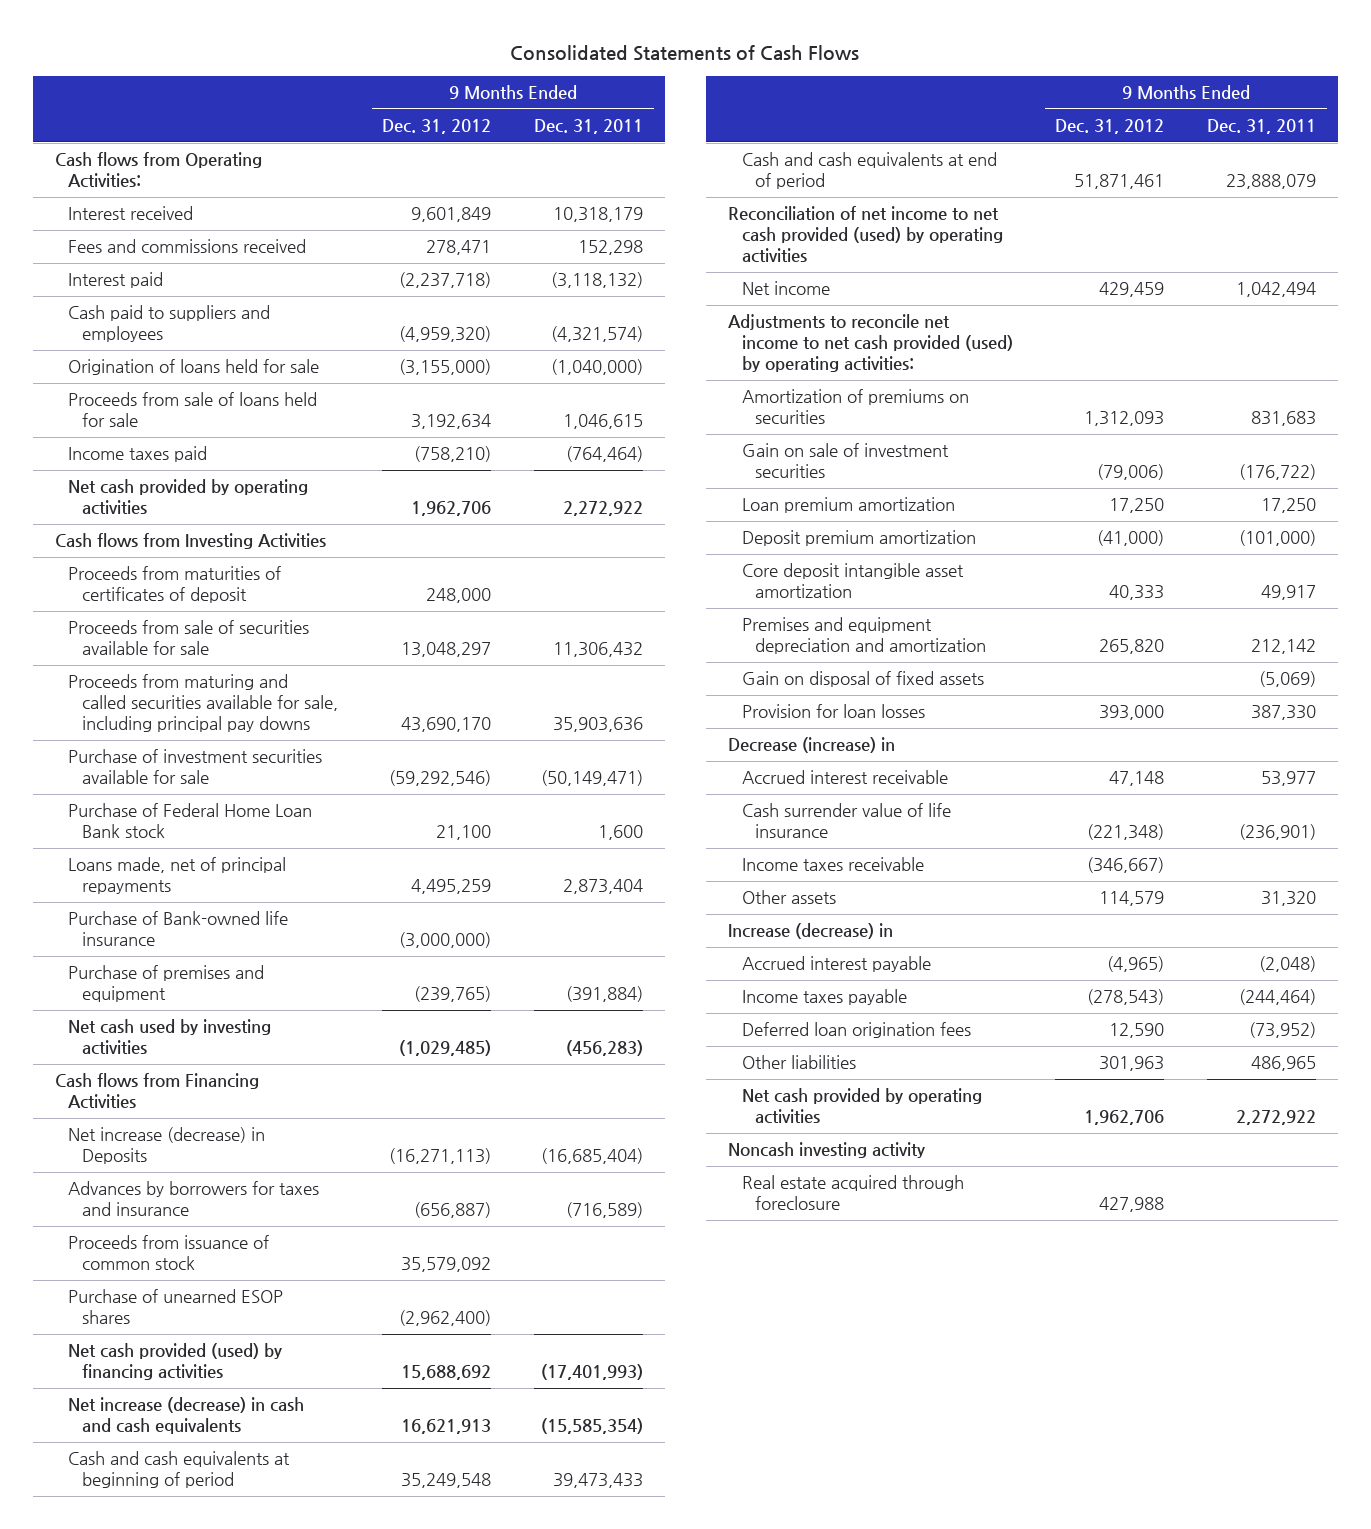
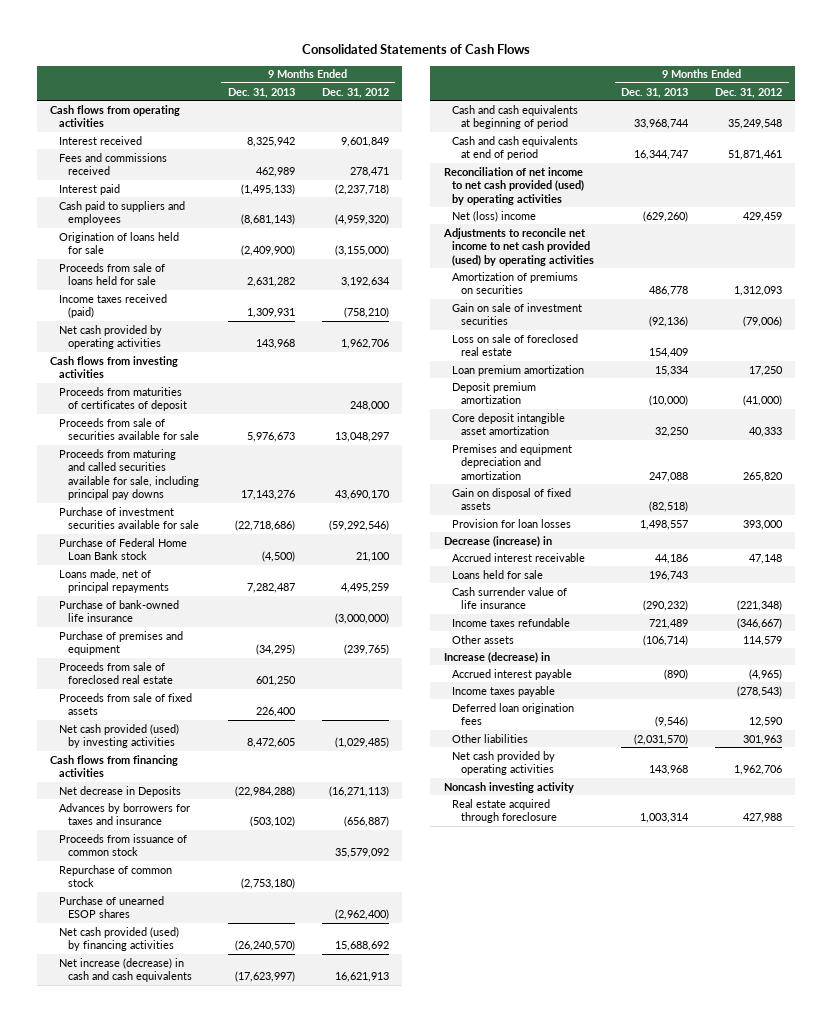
[534,118,644,134] Dec. 31, 2011 -> none
none -> [227,87,295,98] Dec. 31, 2013
[54,152,262,189] Cash flows from Operating Activities: -> [50,104,181,128] Cash flows from operating activities
[68,446,208,463] Income taxes paid -> [59,293,168,319] Income taxes received (paid)
[54,533,326,550] Cash flows from Investing Activities -> [50,355,179,379] Cash flows from investing activities
[68,911,289,947] Purchase of Bank-owned life insurance -> [59,599,180,623] Purchase of bank-owned life insurance
none -> [59,661,173,685] Proceeds from sale of foreclosed real estate
none -> [59,692,193,716] Proceeds from sale of fixed assets
[68,1019,272,1056] Net cash used by investing activities -> [59,723,180,749] Net cash provided (used) by investing activities
[54,1073,259,1110] Cash flows from Financing Activities -> [50,754,179,778] Cash flows from financing activities
[68,1127,266,1165] Net increase (decrease) in Deposits -> [59,785,182,797] Net decrease in Deposits
none -> [59,864,173,888] Repurchase of common stock
[741,281,830,296] Net income -> [452,210,537,222] Net (loss) income
[727,314,1013,373] Adjustments to reconcile net income to net cash provided (used) by operating activities: -> [442,227,595,266] Adjustments to reconcile net income to net cash provided (used) by operating activities
none -> [452,333,579,357] Loss on sale of foreclosed real estate
none -> [452,569,544,579] Loans held for sale
[741,857,924,872] Income taxes receivable -> [452,617,571,627] Income taxes refundable

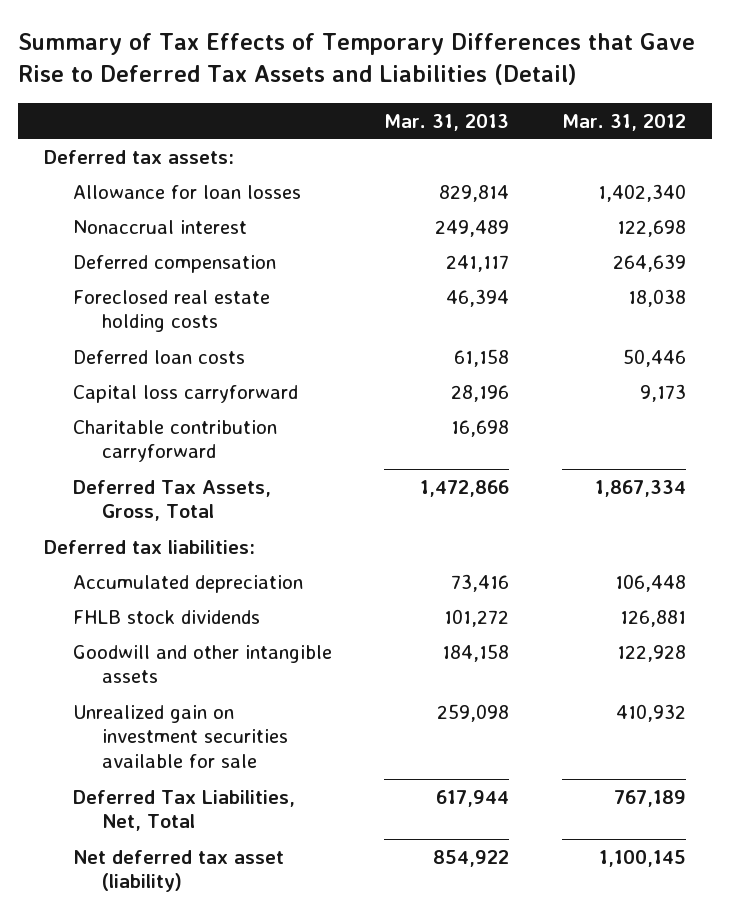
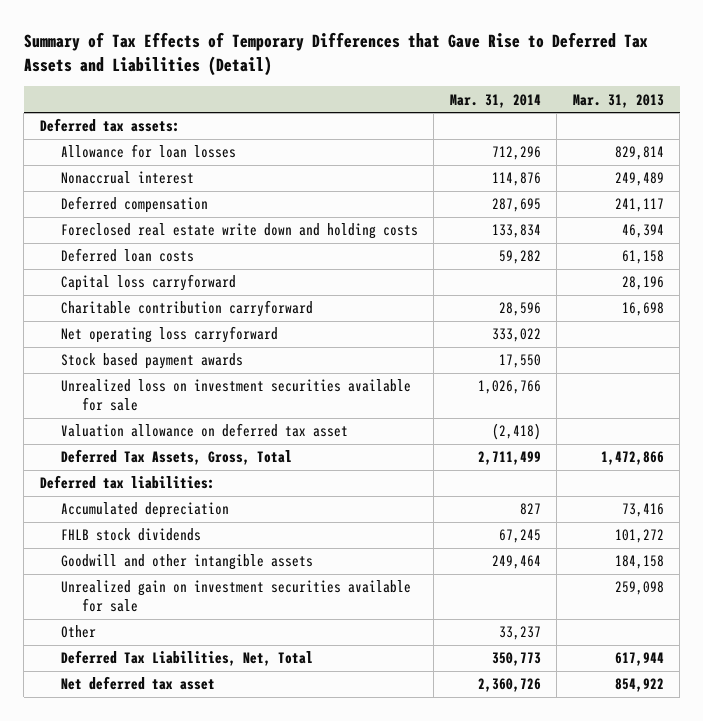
[561,113,686,131] Mar. 31, 2012 -> none
none -> [449,93,541,108] Mar. 31, 2014
[72,289,270,333] Foreclosed real estate holding costs -> [60,223,418,240] Foreclosed real estate write down and holding costs
none -> [60,326,278,344] Net operating loss carryforward
none -> [60,353,243,370] Stock based payment awards
none -> [60,379,411,411] Unrealized loss on investment securities available for sale
none -> [60,423,348,438] Valuation allowance on deferred tax asset
none -> [60,625,96,639] Other
[72,849,284,893] Net deferred tax asset (liability) -> [60,676,215,691] Net deferred tax asset

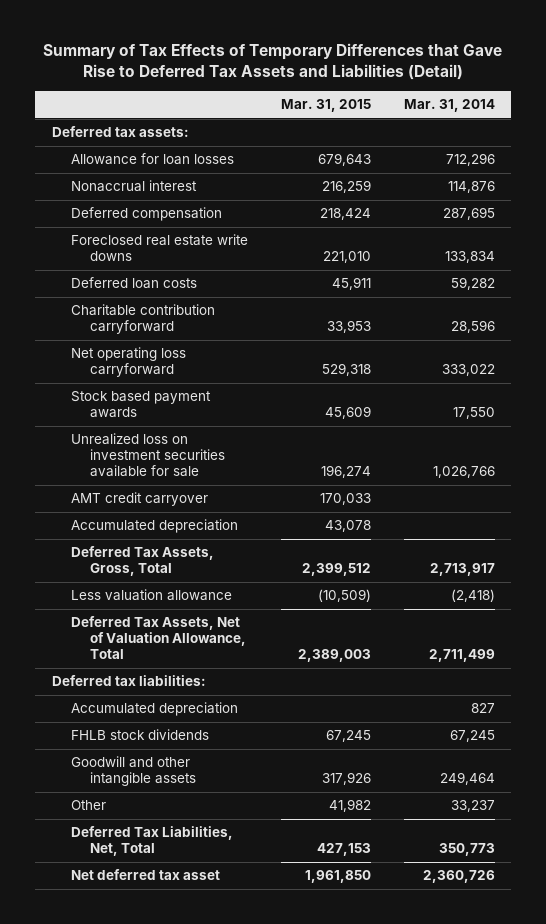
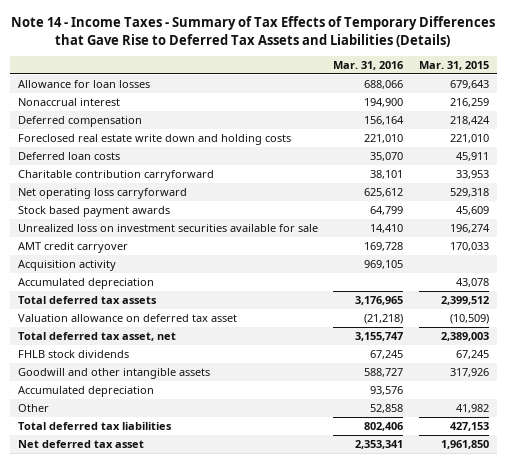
[43,43,503,81] Summary of Tax Effects of Temporary Differences that Gave Rise to Deferred Tax Assets and Liabilities (Detail) -> [11,16,496,47] Note 14 - Income Taxes - Summary of Tax Effects of Temporary Differences that Gave Rise to Deferred Tax Assets and Liabilities (Details)
[403,99,495,113] Mar. 31, 2014 -> none
none -> [333,61,404,71] Mar. 31, 2016
[51,126,189,138] Deferred tax assets: -> none
[70,234,248,262] Foreclosed real estate write downs -> [17,133,291,145] Foreclosed real estate write down and holding costs
none -> [17,259,116,271] Acquisition activity
[51,675,206,687] Deferred tax liabilities: -> none
[70,546,214,577] Deferred Tax Assets, Gross, Total -> [17,295,157,304] Total deferred tax assets
[70,589,232,602] Less valuation allowance -> [17,313,237,322] Valuation allowance on deferred tax asset
[70,616,246,660] Deferred Tax Assets, Net of Valuation Allowance, Total -> [17,331,176,341] Total deferred tax asset, net
[70,702,238,717] Accumulated depreciation -> [17,385,154,397] Accumulated depreciation
[70,826,233,857] Deferred Tax Liabilities, Net, Total -> [17,421,172,430] Total deferred tax liabilities

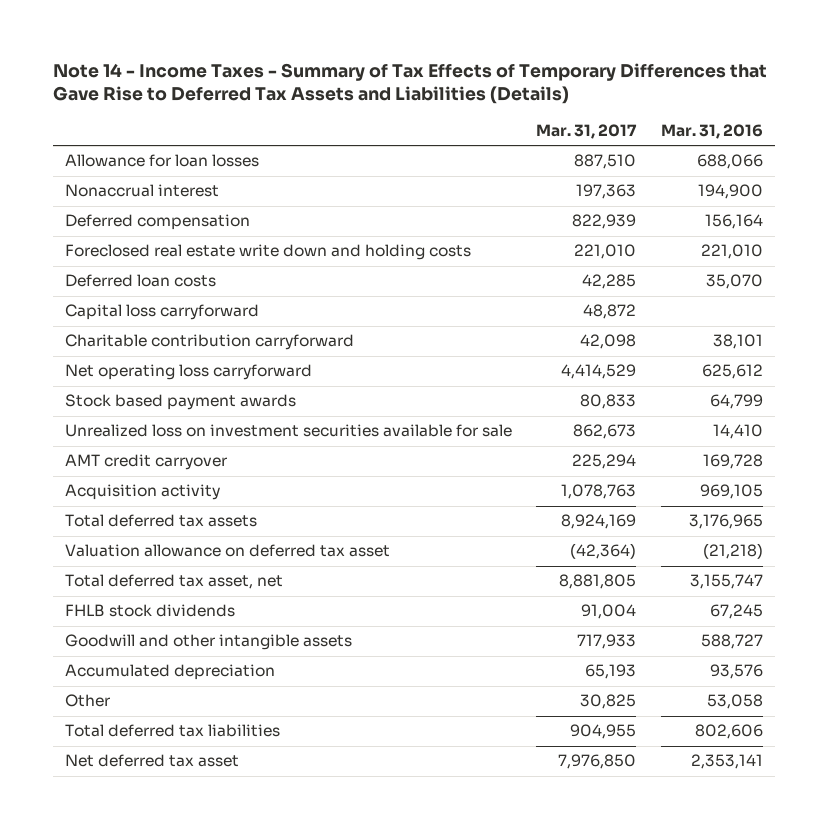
[419,61,490,71] Mar. 31, 2015 -> none
none -> [536,124,638,140] Mar. 31, 2017
none -> [64,304,259,321] Capital loss carryforward
[17,277,154,289] Accumulated depreciation -> none
[370,403,404,413] 52,858 -> [706,694,763,710] 53,058
[364,421,404,431] 802,406 -> [694,724,763,740] 802,606
[355,439,404,449] 2,353,341 -> [690,754,763,770] 2,353,141

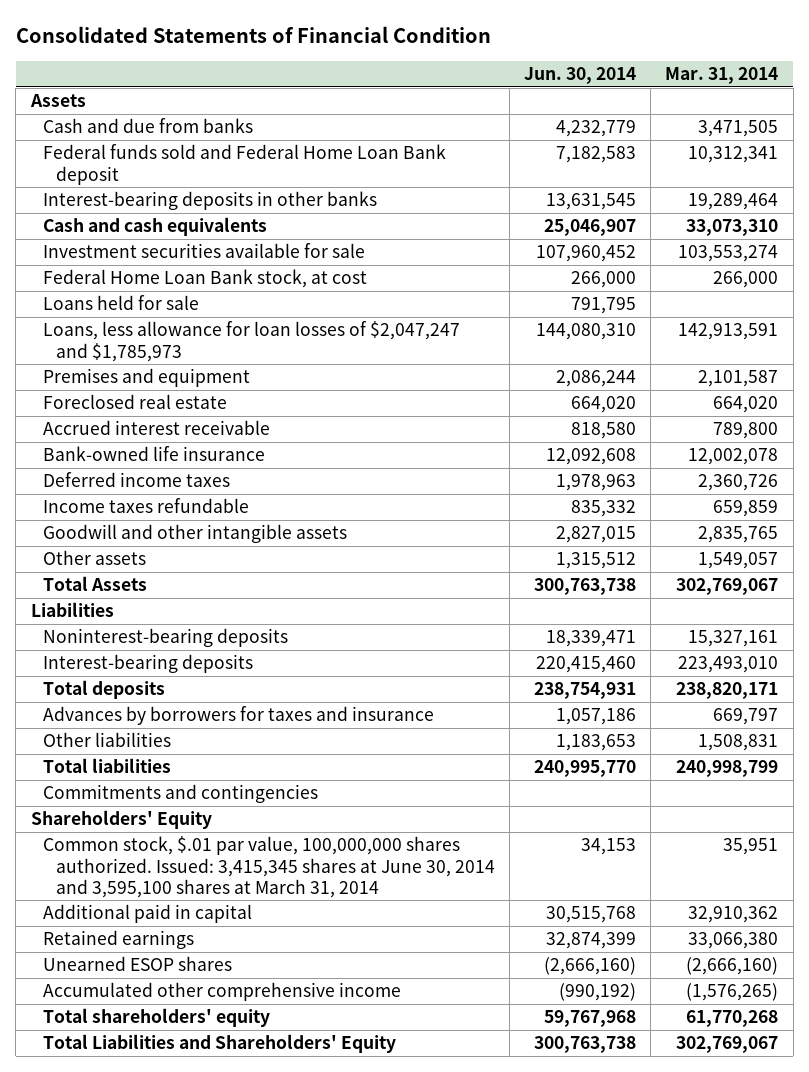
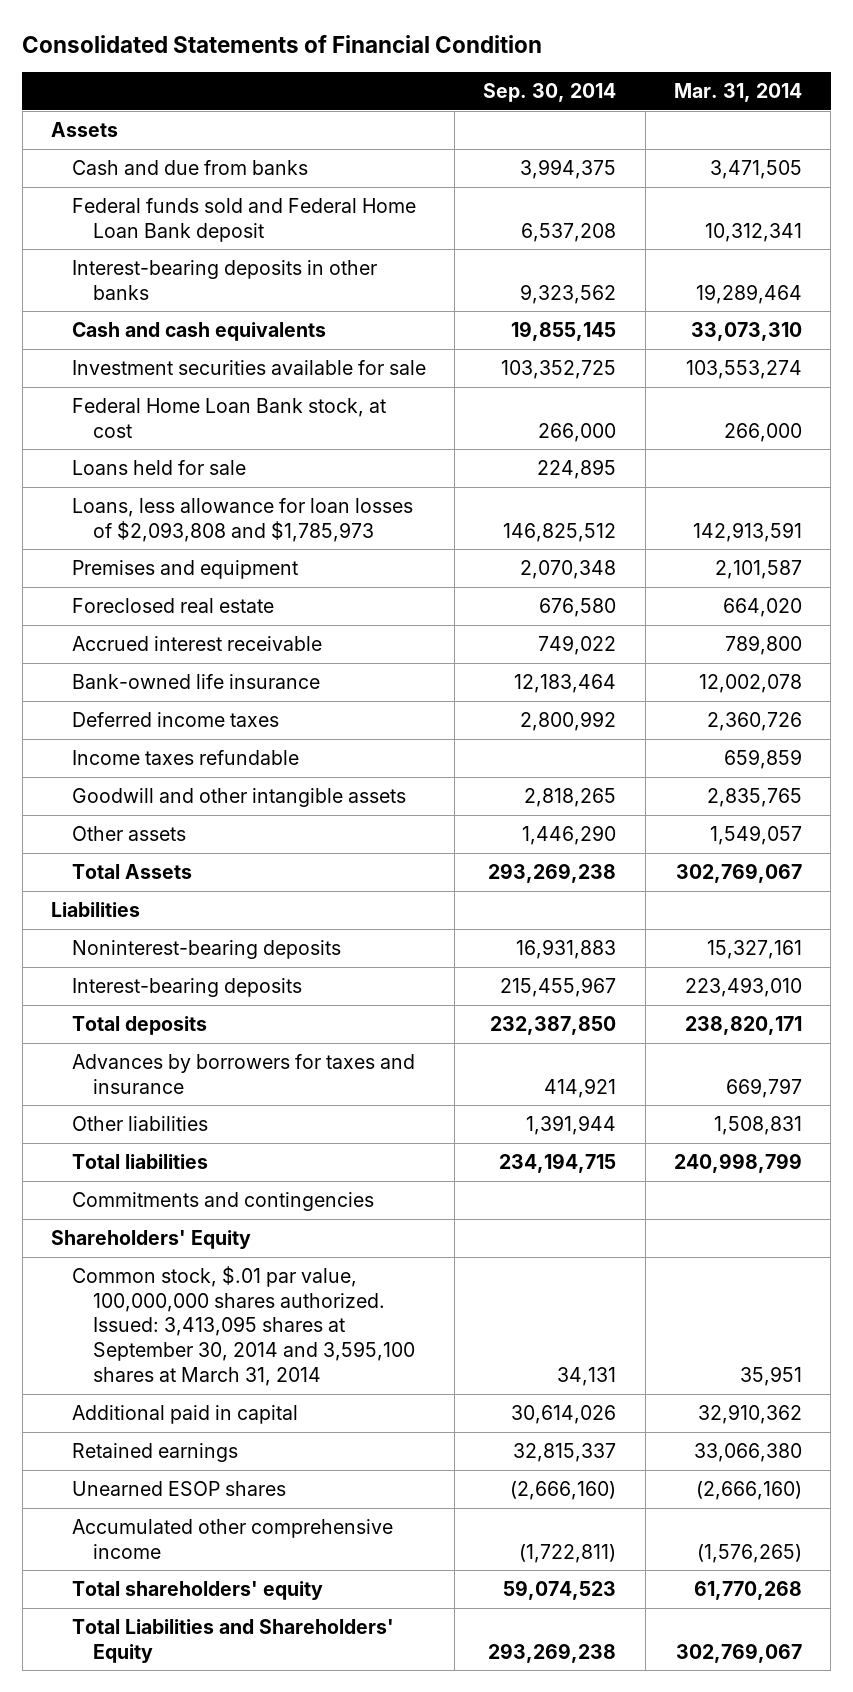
[524,66,637,84] Jun. 30, 2014 -> none
none -> [483,83,617,103] Sep. 30, 2014
[43,321,461,362] Loans, less allowance for loan losses of $2,047,247 and $1,785,973 -> [72,497,414,542] Loans, less allowance for loan losses of $2,093,808 and $1,785,973
[43,836,495,898] Common stock, $.01 par value, 100,000,000 shares authorized. Issued: 3,415,345 shares at June 30, 2014 and 3,595,100 shares at March 31, 2014 -> [72,1265,416,1386] Common stock, $.01 par value, 100,000,000 shares authorized. Issued: 3,413,095 shares at September 30, 2014 and 3,595,100 shares at March 31, 2014

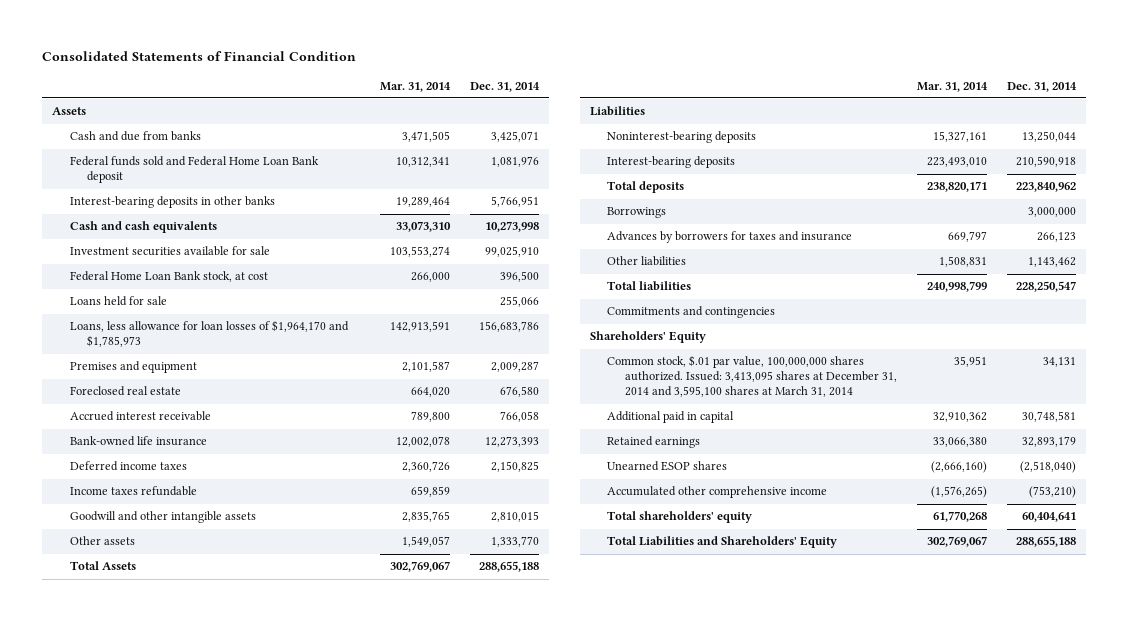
[483,83,617,103] Sep. 30, 2014 -> none
none -> [469,81,540,92] Dec. 31, 2014
[72,497,414,542] Loans, less allowance for loan losses of $2,093,808 and $1,785,973 -> [69,320,349,348] Loans, less allowance for loan losses of $1,964,170 and $1,785,973
none -> [607,207,667,219] Borrowings
[72,1265,416,1386] Common stock, $.01 par value, 100,000,000 shares authorized. Issued: 3,413,095 shares at September 30, 2014 and 3,595,100 shares at March 31, 2014 -> [607,355,898,398] Common stock, $.01 par value, 100,000,000 shares authorized. Issued: 3,413,095 shares at December 31, 2014 and 3,595,100 shares at March 31, 2014

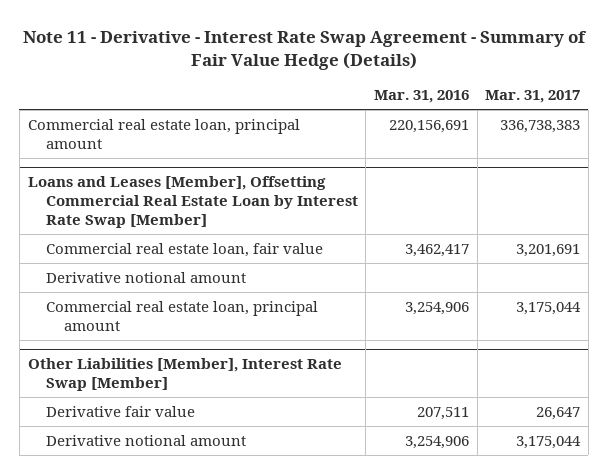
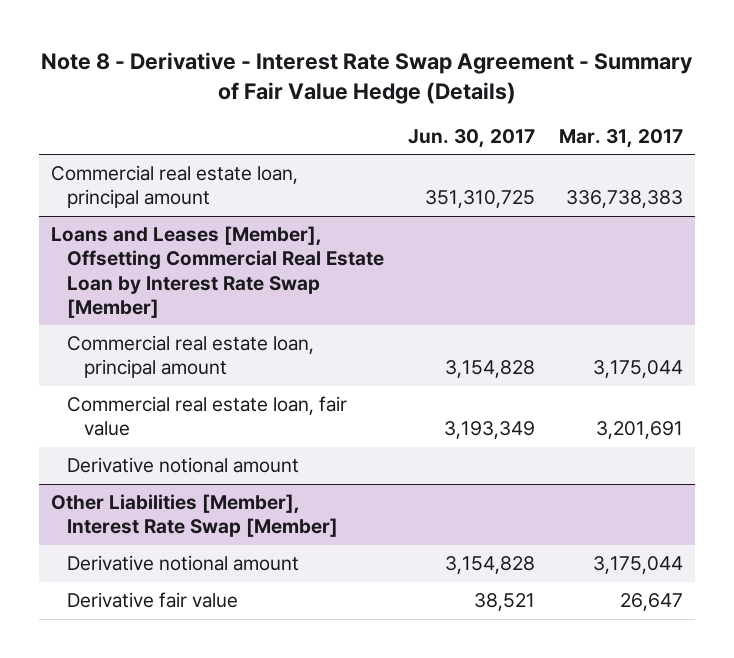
[22,30,587,70] Note 11 - Derivative - Interest Rate Swap Agreement - Summary of Fair Value Hedge (Details) -> [41,51,694,104] Note 8 - Derivative - Interest Rate Swap Agreement - Summary of Fair Value Hedge (Details)
[374,90,470,104] Mar. 31, 2016 -> none
none -> [408,129,536,149] Jun. 30, 2017
[45,300,318,331] Commercial real estate loan, principal amount -> [67,335,315,379] Commercial real estate loan, principal amount
[45,405,195,417] Derivative fair value -> [67,592,239,609] Derivative fair value

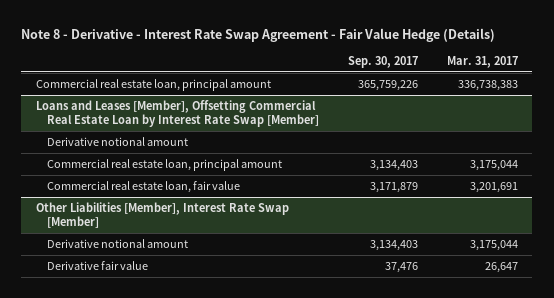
[41,51,694,104] Note 8 - Derivative - Interest Rate Swap Agreement - Summary of Fair Value Hedge (Details) -> [21,27,496,42] Note 8 - Derivative - Interest Rate Swap Agreement - Fair Value Hedge (Details)
[408,129,536,149] Jun. 30, 2017 -> none
none -> [347,55,418,68] Sep. 30, 2017
[67,457,300,474] Derivative notional amount -> [46,137,188,147] Derivative notional amount

